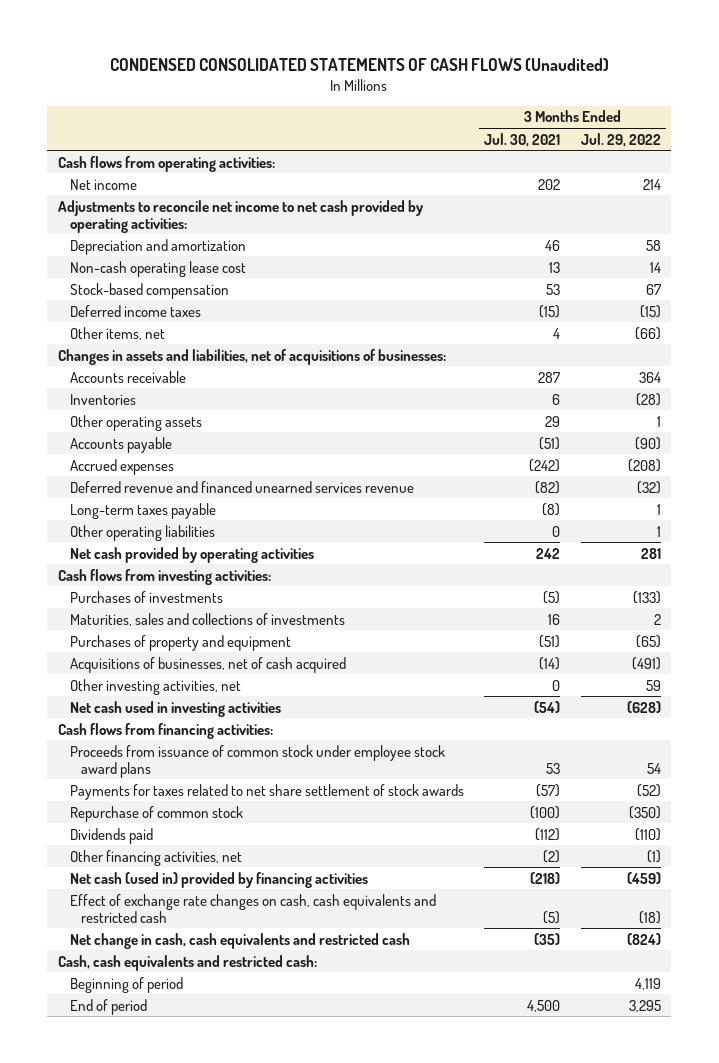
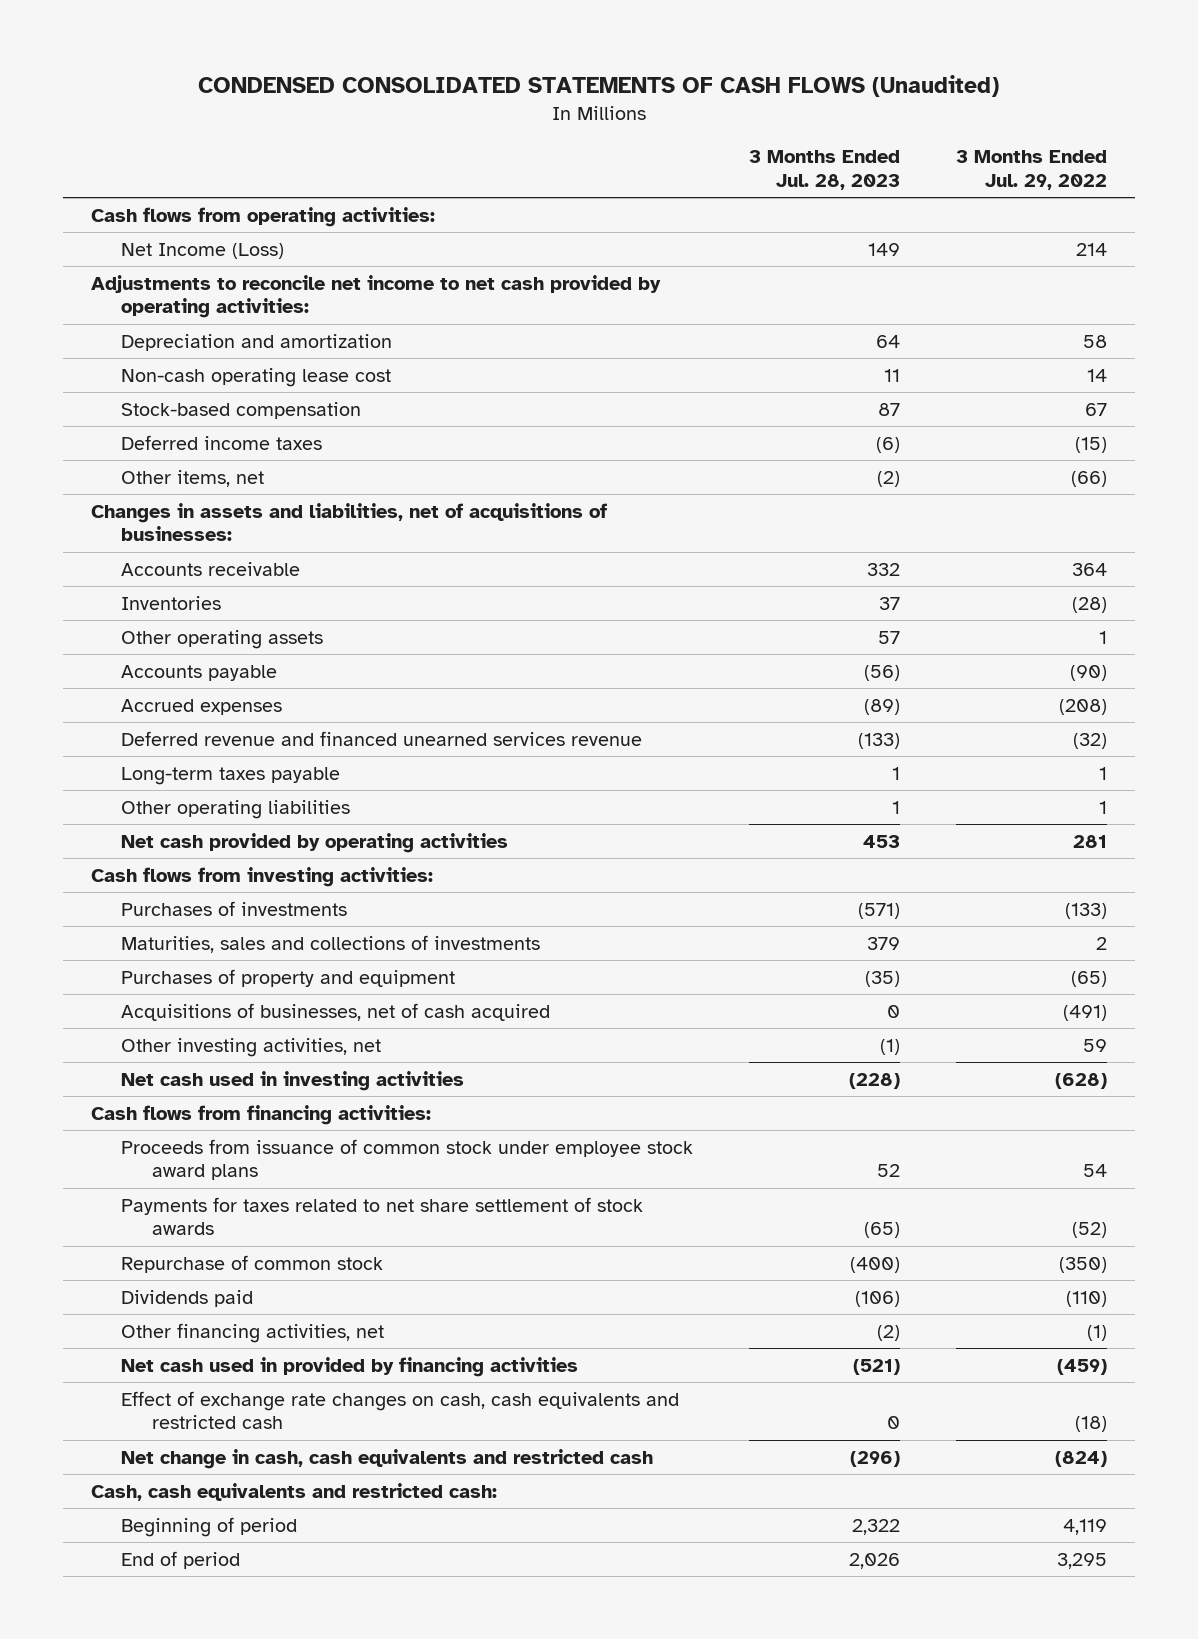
[484,132,561,147] Jul. 30, 2021 -> none
none -> [749,150,901,190] 3 Months Ended Jul. 28, 2023
[69,178,137,190] Net income -> [121,242,285,259] Net Income (Loss)
[69,871,368,888] Net cash (used in) provided by financing activities -> [121,1356,579,1377] Net cash used in provided by financing activities

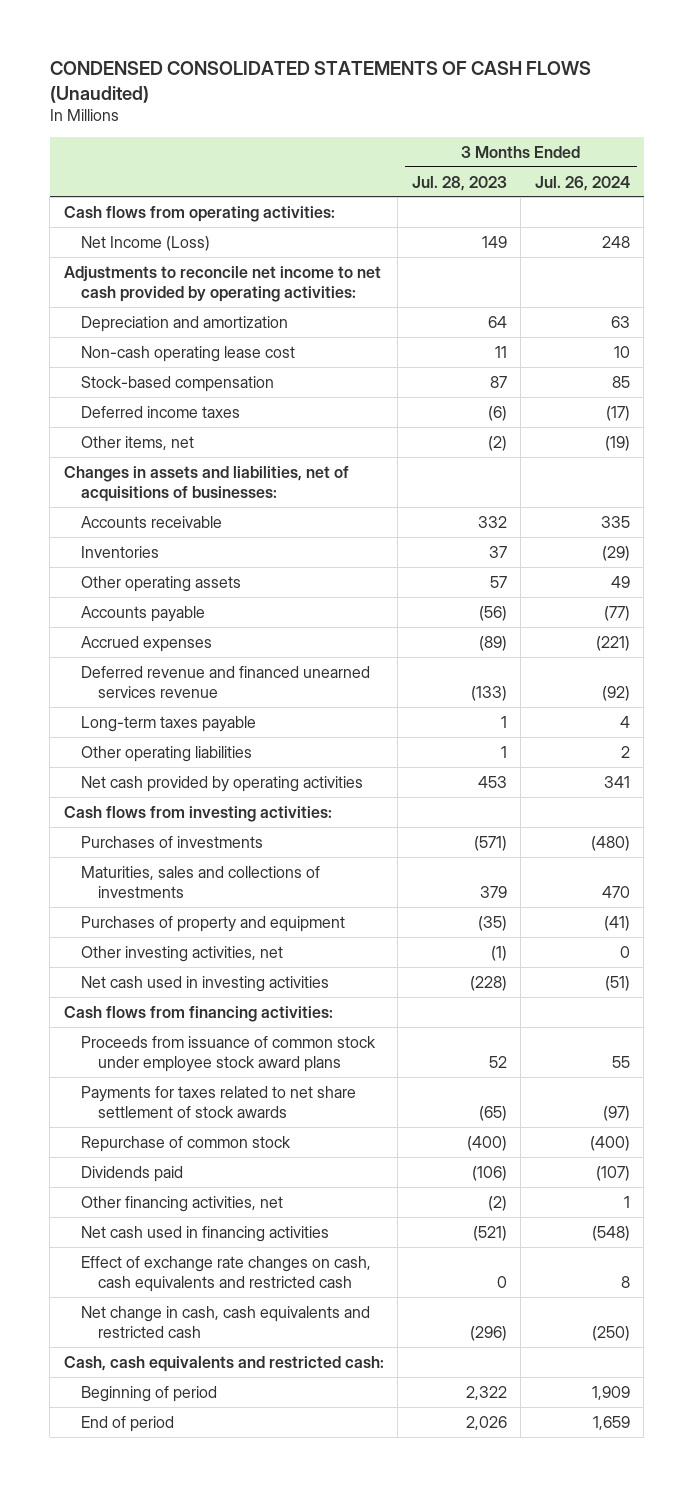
[956,150,1108,190] 3 Months Ended Jul. 29, 2022 -> none
none -> [534,175,630,191] Jul. 26, 2024
[121,1002,551,1021] Acquisitions of businesses, net of cash acquired -> none
[121,1356,579,1377] Net cash used in provided by financing activities -> [81,1225,330,1242] Net cash used in financing activities

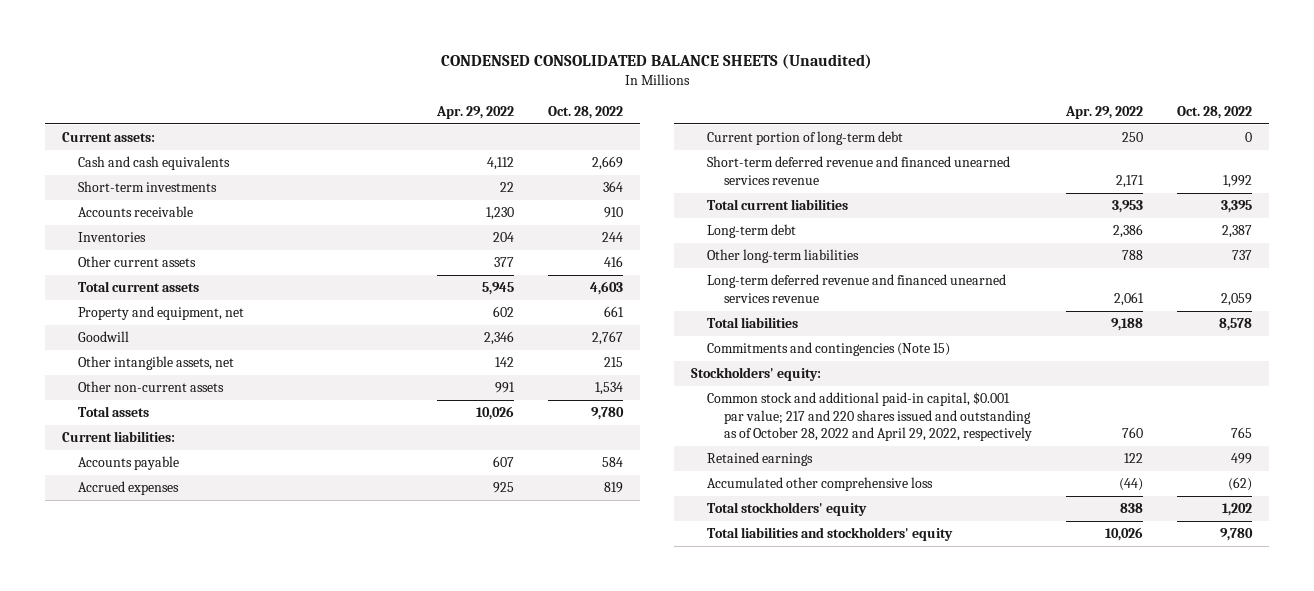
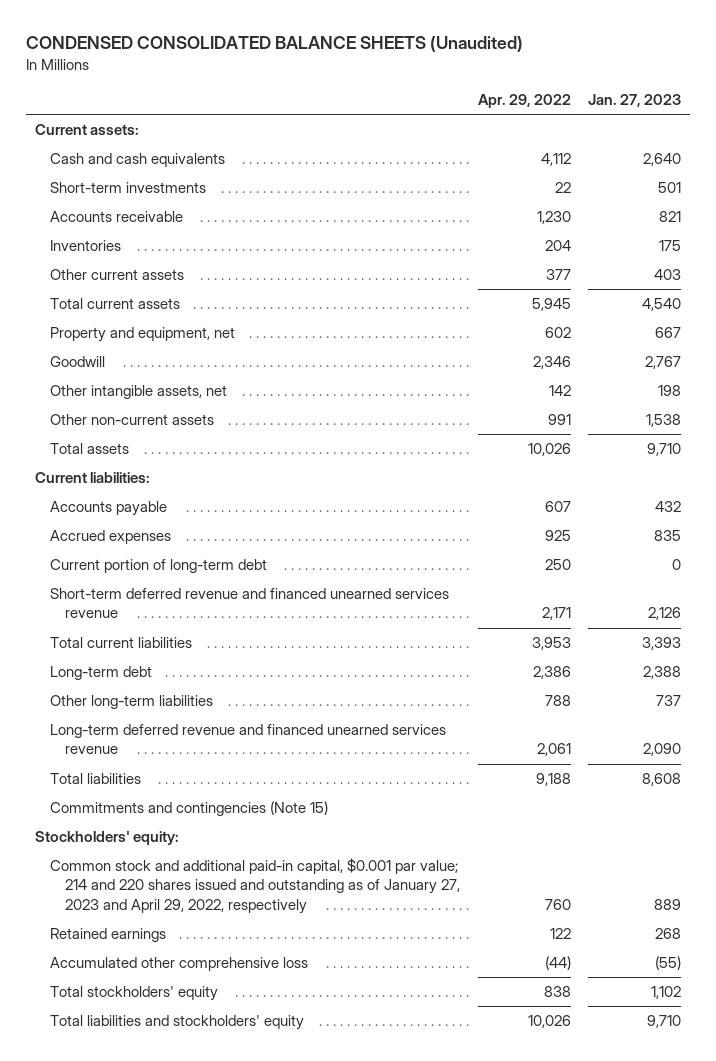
[547,105,623,119] Oct. 28, 2022 -> none
none -> [588,94,682,108] Jan. 27, 2023
[707,392,1032,442] Common stock and additional paid-in capital, $0.001 par value; 217 and 220 shares issued and outstanding as of October 28, 2022 and April 29, 2022, respectively -> [49,858,460,914] Common stock and additional paid-in capital, $0.001 par value; 214 and 220 shares issued and outstanding as of January 27, 2023 and April 29, 2022, respectively

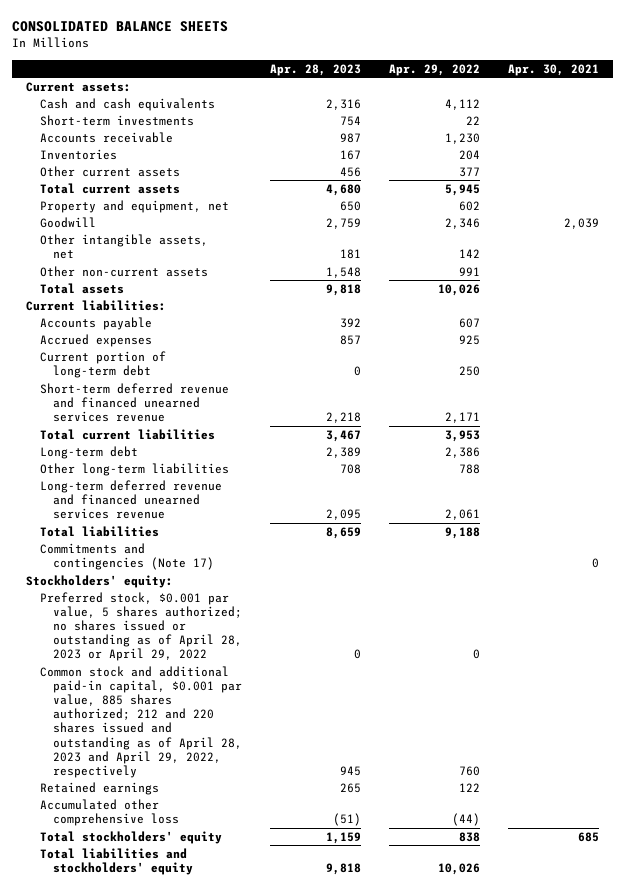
[25,36,523,53] CONDENSED CONSOLIDATED BALANCE SHEETS (Unaudited) -> [11,20,228,32] CONSOLIDATED BALANCE SHEETS
[588,94,682,108] Jan. 27, 2023 -> none
none -> [270,63,362,76] Apr. 28, 2023
none -> [508,63,600,76] Apr. 30, 2021
[49,801,328,817] Commitments and contingencies (Note 15) -> [39,542,215,571] Commitments and contingencies (Note 17)
none -> [39,591,243,662] Preferred stock, $0.001 par value, 5 shares authorized; no shares issued or outstanding as of April 28, 2023 or April 29, 2022
[49,858,460,914] Common stock and additional paid-in capital, $0.001 par value; 214 and 220 shares issued and outstanding as of January 27, 2023 and April 29, 2022, respectively -> [39,665,243,778] Common stock and additional paid-in capital, $0.001 par value, 885 shares authorized; 212 and 220 shares issued and outstanding as of April 28, 2023 and April 29, 2022, respectively

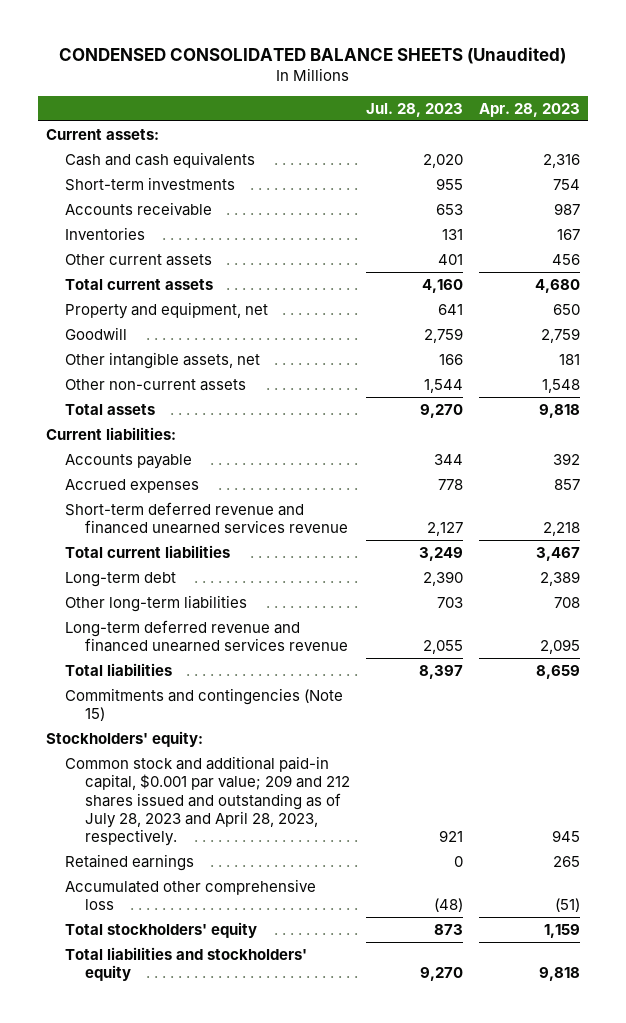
[11,20,228,32] CONSOLIDATED BALANCE SHEETS -> [58,46,566,64] CONDENSED CONSOLIDATED BALANCE SHEETS (Unaudited)
[389,63,481,76] Apr. 29, 2022 -> none
[508,63,600,76] Apr. 30, 2021 -> none
none -> [365,102,463,117] Jul. 28, 2023
[39,350,166,379] Current portion of long-term debt -> none
[39,542,215,571] Commitments and contingencies (Note 17) -> [65,687,344,722] Commitments and contingencies (Note 15)
[39,591,243,662] Preferred stock, $0.001 par value, 5 shares authorized; no shares issued or outstanding as of April 28, 2023 or April 29, 2022 -> none
[39,665,243,778] Common stock and additional paid-in capital, $0.001 par value, 885 shares authorized; 212 and 220 shares issued and outstanding as of April 28, 2023 and April 29, 2022, respectively -> [65,755,350,847] Common stock and additional paid-in capital, $0.001 par value; 209 and 212 shares issued and outstanding as of July 28, 2023 and April 28, 2023, respectively.

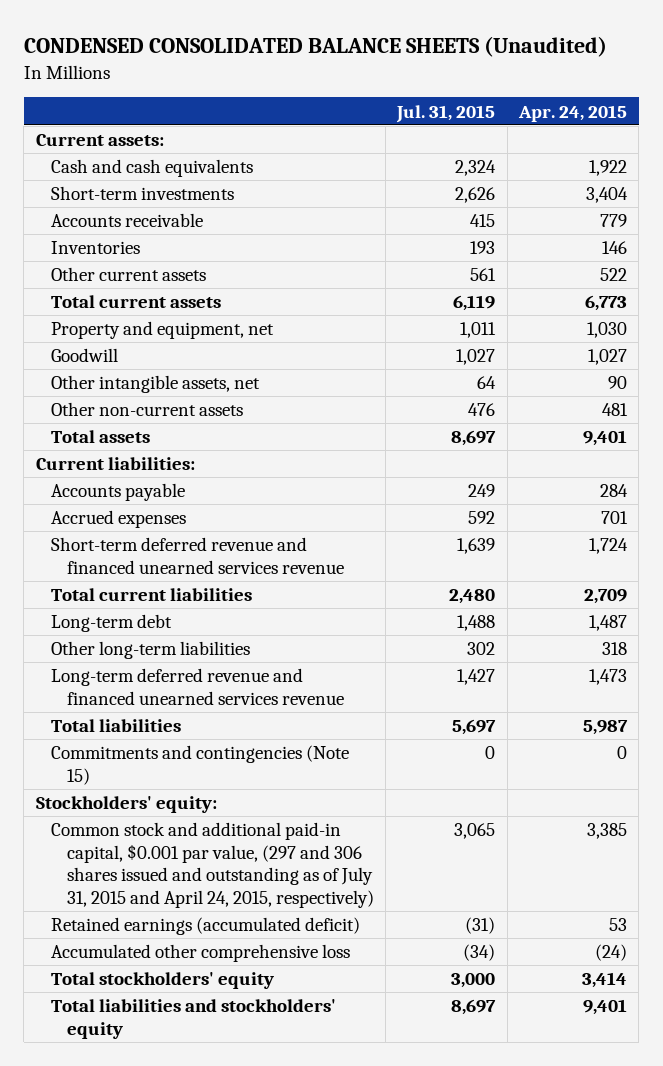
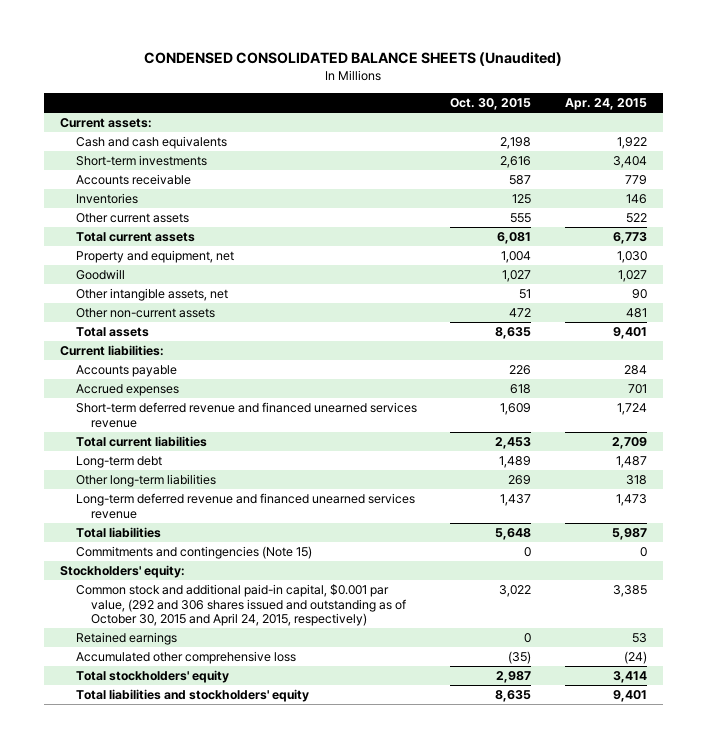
[396,104,496,123] Jul. 31, 2015 -> none
none -> [450,98,532,111] Oct. 30, 2015
[51,822,374,908] Common stock and additional paid-in capital, $0.001 par value, (297 and 306 shares issued and outstanding as of July 31, 2015 and April 24, 2015, respectively) -> [75,584,407,627] Common stock and additional paid-in capital, $0.001 par value, (292 and 306 shares issued and outstanding as of October 30, 2015 and April 24, 2015, respectively)
[51,917,361,936] Retained earnings (accumulated deficit) -> [75,632,177,646] Retained earnings

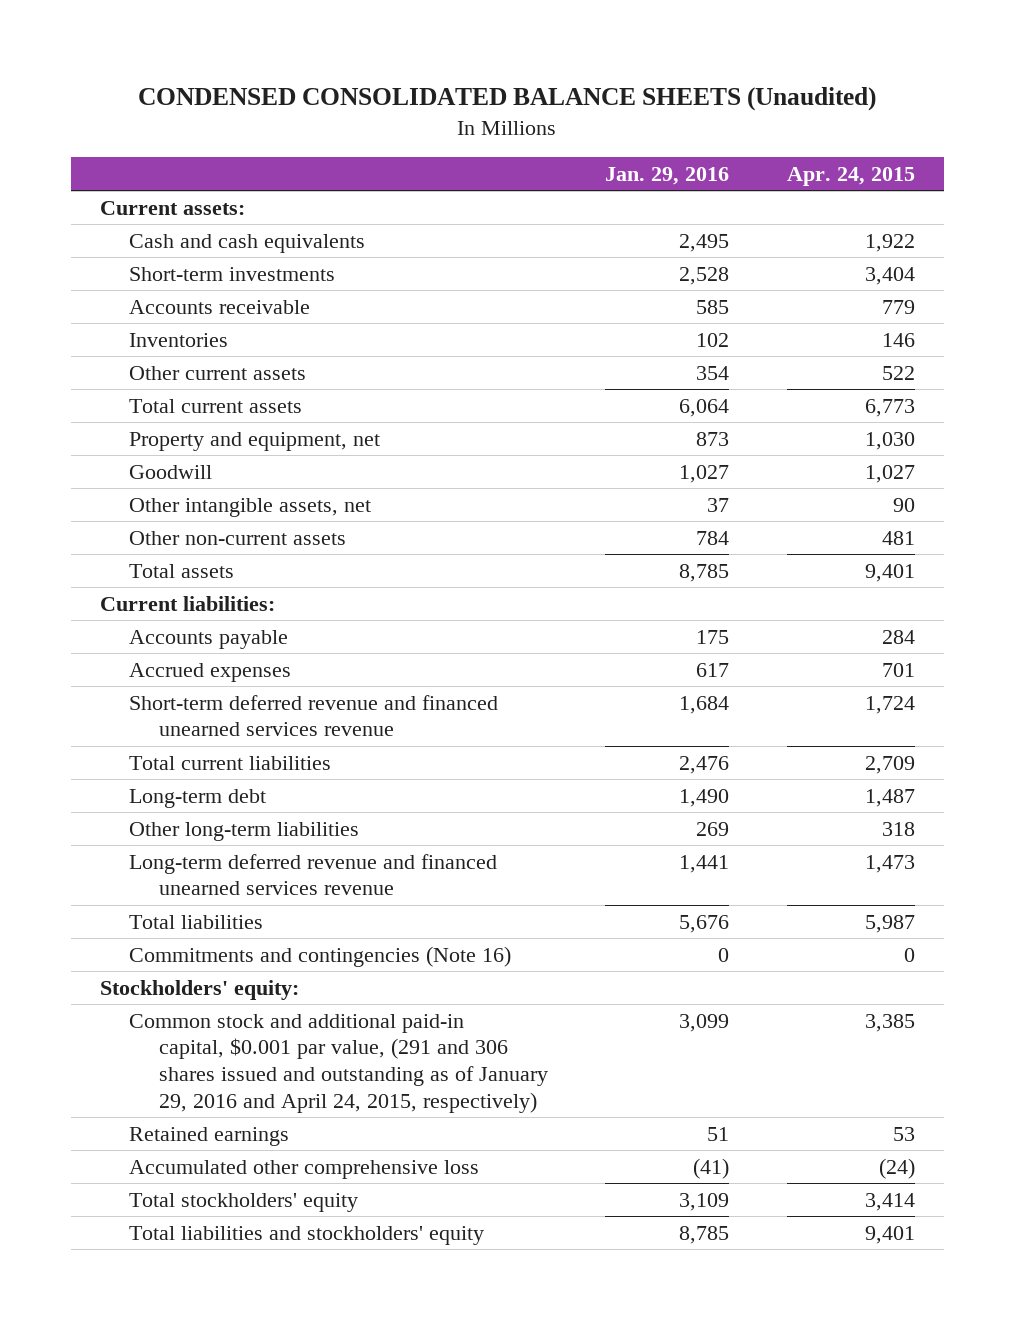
[450,98,532,111] Oct. 30, 2015 -> none
none -> [605,166,730,185] Jan. 29, 2016
[75,546,312,560] Commitments and contingencies (Note 15) -> [129,945,512,967] Commitments and contingencies (Note 16)
[75,584,407,627] Common stock and additional paid-in capital, $0.001 par value, (292 and 306 shares issued and outstanding as of October 30, 2015 and April 24, 2015, respectively) -> [129,1013,548,1113] Common stock and additional paid-in capital, $0.001 par value, (291 and 306 shares issued and outstanding as of January 29, 2016 and April 24, 2015, respectively)

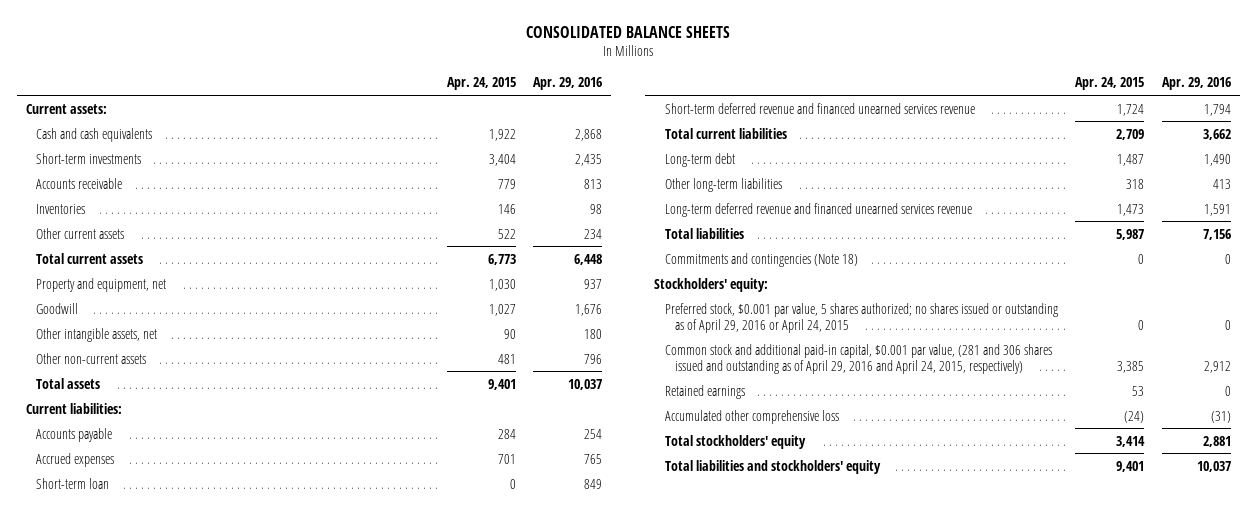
[138,87,877,112] CONDENSED CONSOLIDATED BALANCE SHEETS (Unaudited) -> [526,26,731,39] CONSOLIDATED BALANCE SHEETS
[605,166,730,185] Jan. 29, 2016 -> none
none -> [533,77,603,91] Apr. 29, 2016
none -> [36,477,110,489] Short-term loan
[129,945,512,967] Commitments and contingencies (Note 16) -> [664,252,858,267] Commitments and contingencies (Note 18)
none -> [664,302,1058,333] Preferred stock, $0.001 par value, 5 shares authorized; no shares issued or outstanding as of April 29, 2016 or April 24, 2015
[129,1013,548,1113] Common stock and additional paid-in capital, $0.001 par value, (291 and 306 shares issued and outstanding as of January 29, 2016 and April 24, 2015, respectively) -> [664,343,1052,374] Common stock and additional paid-in capital, $0.001 par value, (281 and 306 shares issued and outstanding as of April 29, 2016 and April 24, 2015, respectively)

